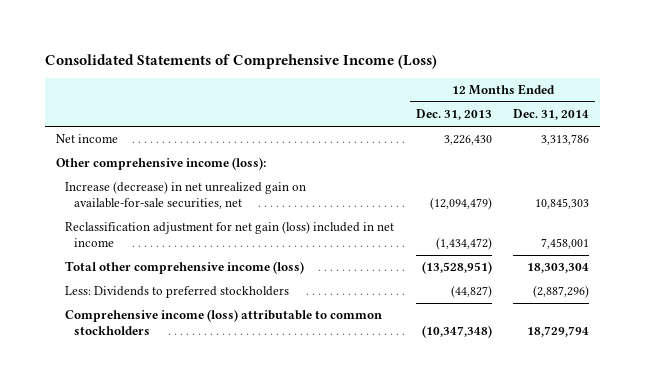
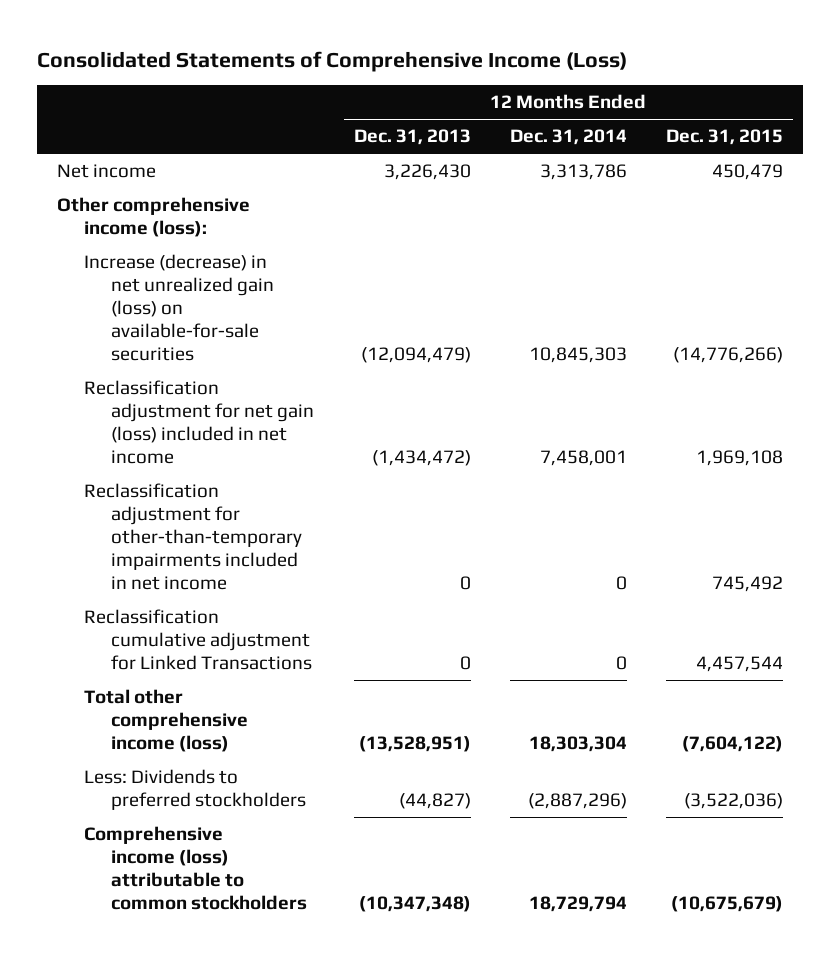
none -> [666,129,784,146] Dec. 31, 2015
[64,181,306,209] Increase (decrease) in net unrealized gain on available-for-sale securities, net -> [84,254,275,361] Increase (decrease) in net unrealized gain (loss) on available-for-sale securities
none -> [84,483,303,590] Reclassification adjustment for other-than-temporary impairments included in net income
none -> [84,609,313,670] Reclassification cumulative adjustment for Linked Transactions

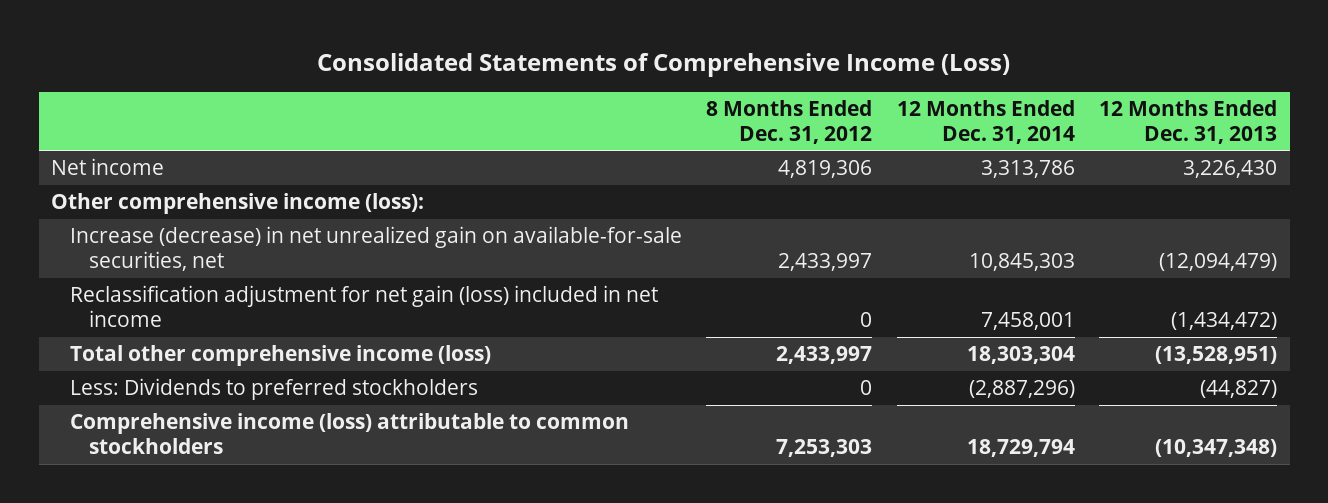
[666,129,784,146] Dec. 31, 2015 -> none
none -> [706,99,873,144] 8 Months Ended Dec. 31, 2012
[84,254,275,361] Increase (decrease) in net unrealized gain (loss) on available-for-sale securities -> [70,226,683,272] Increase (decrease) in net unrealized gain on available-for-sale securities, net
[84,483,303,590] Reclassification adjustment for other-than-temporary impairments included in net income -> none
[84,609,313,670] Reclassification cumulative adjustment for Linked Transactions -> none

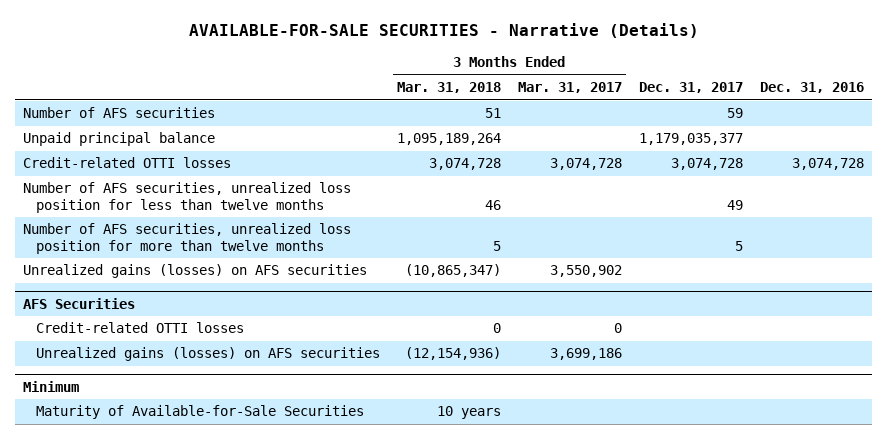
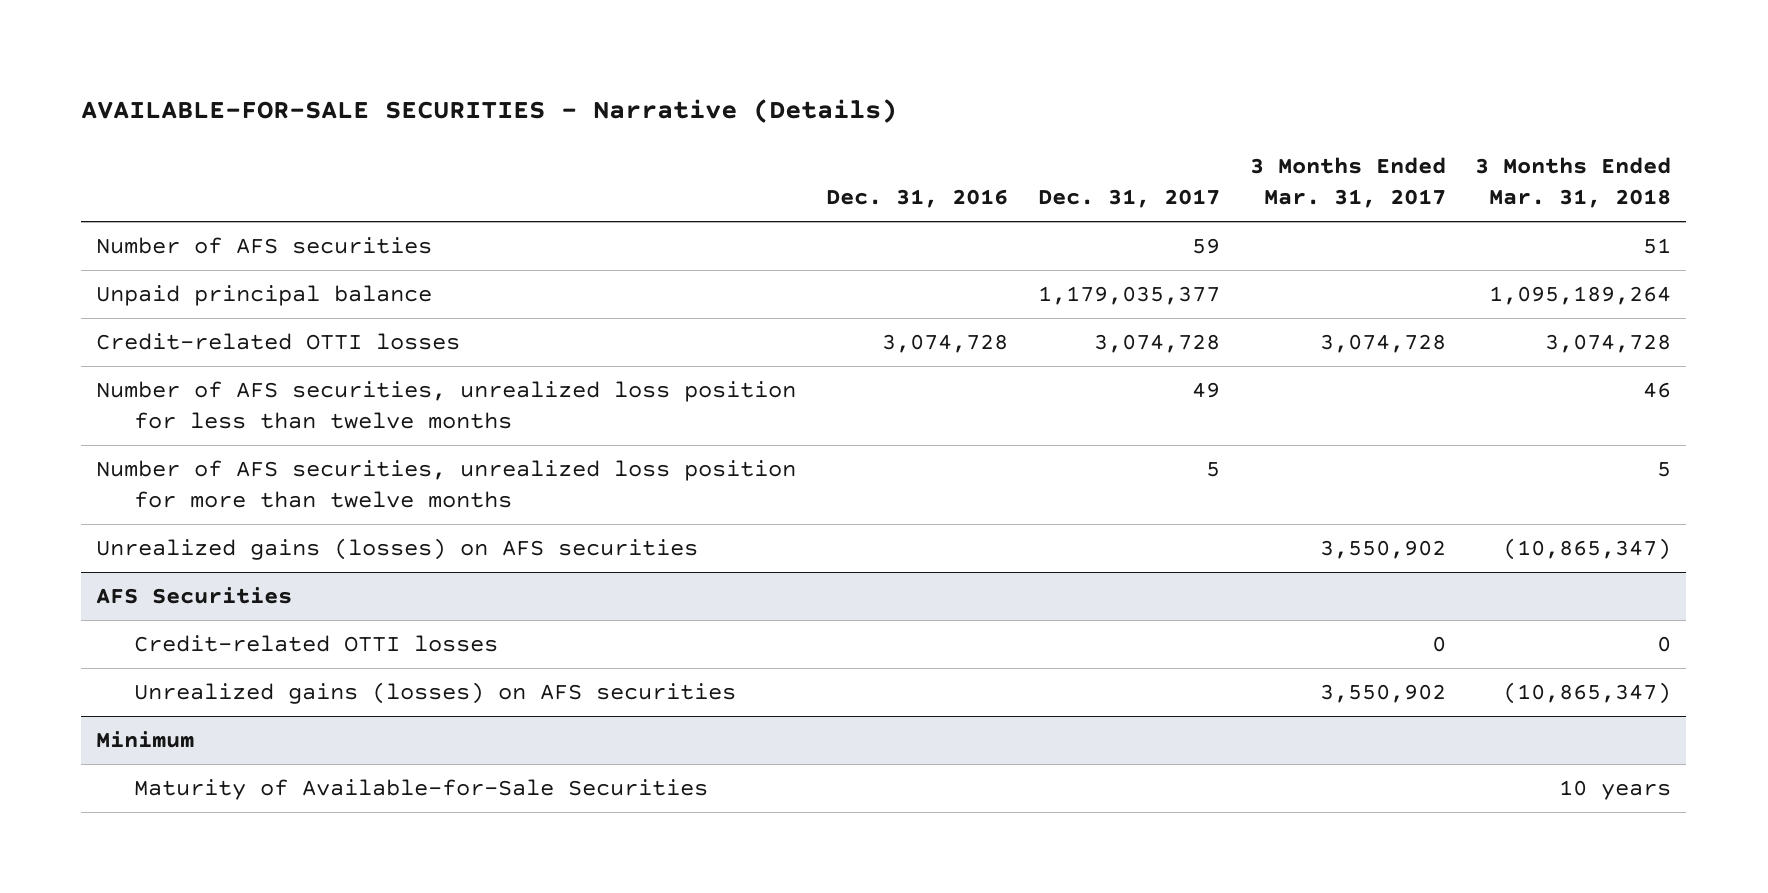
[404,347,501,361] (12,154,936) -> [1503,682,1672,705] (10,865,347)
[549,348,622,361] 3,699,186 -> [1319,684,1446,704] 3,550,902

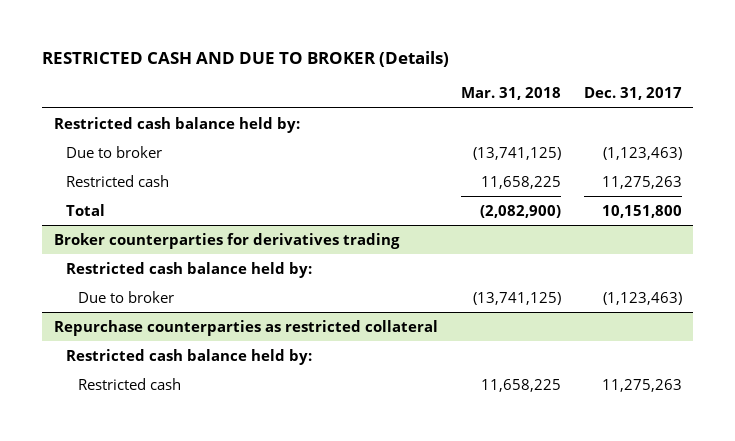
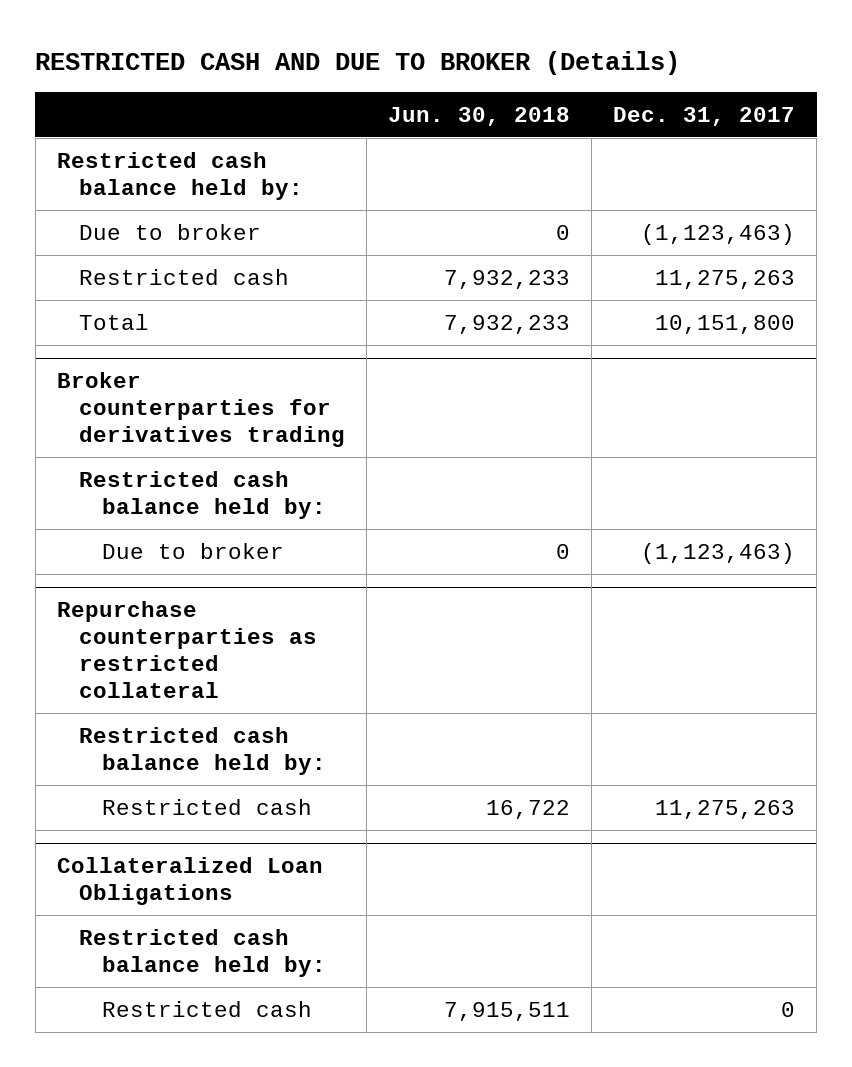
[460,87,561,101] Mar. 31, 2018 -> none
none -> [388,106,571,126] Jun. 30, 2018
none -> [56,857,323,906] Collateralized Loan Obligations
none -> [79,928,326,977] Restricted cash balance held by:
none -> [101,1000,312,1017] Restricted cash

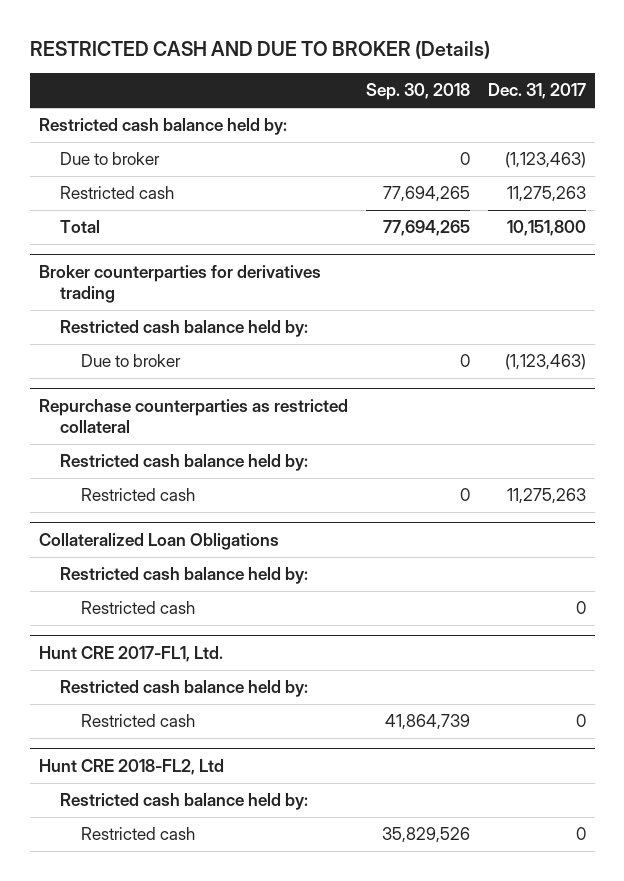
[388,106,571,126] Jun. 30, 2018 -> none
none -> [365,83,470,101] Sep. 30, 2018
none -> [38,645,223,662] Hunt CRE 2017-FL1, Ltd.
none -> [59,680,308,698] Restricted cash balance held by:
none -> [80,714,195,728] Restricted cash
none -> [38,758,224,775] Hunt CRE 2018-FL2, Ltd
none -> [59,793,308,811] Restricted cash balance held by:
none -> [80,827,195,841] Restricted cash

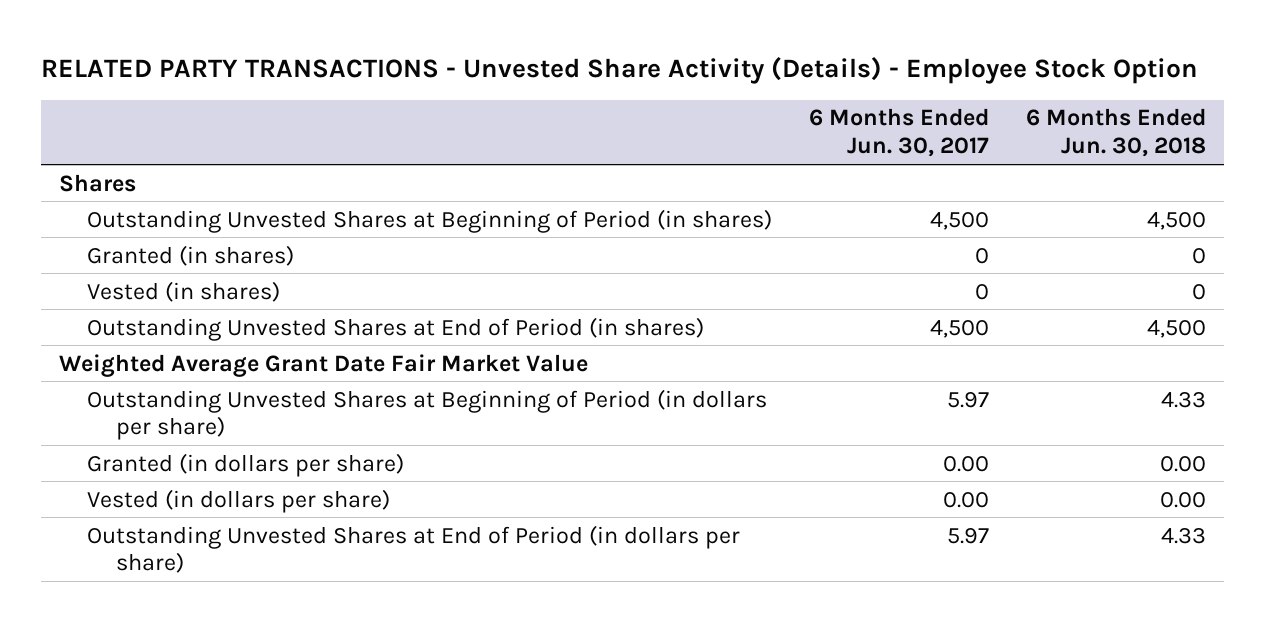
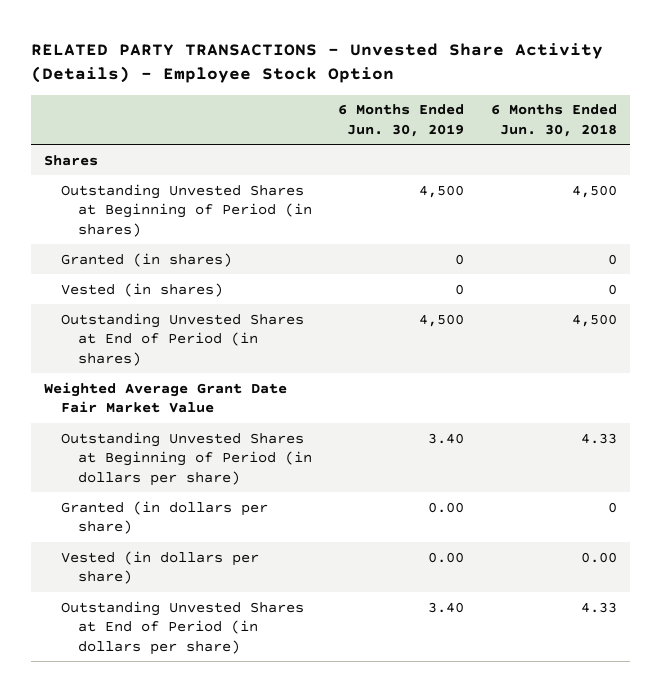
[809,108,990,158] 6 Months Ended Jun. 30, 2017 -> none
none -> [338,104,465,137] 6 Months Ended Jun. 30, 2019
[1159,455,1206,472] 0.00 -> [607,501,617,513] 0

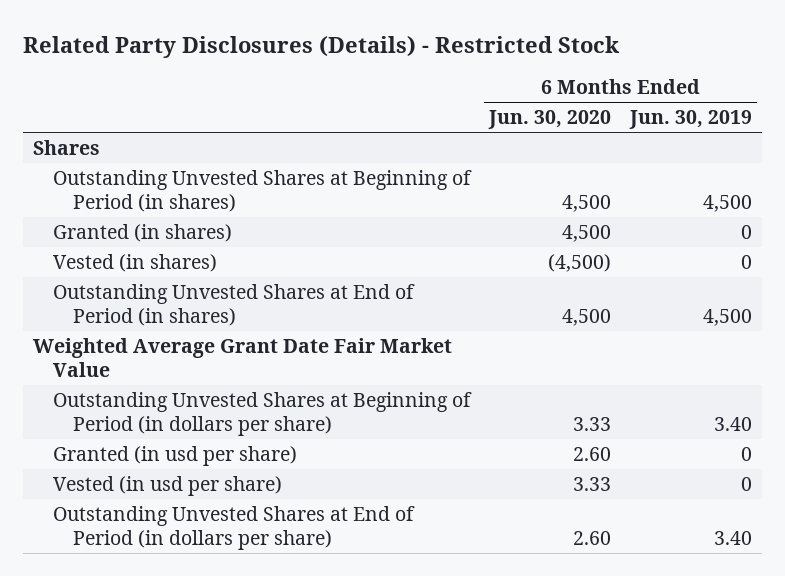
[30,42,603,84] RELATED PARTY TRANSACTIONS - Unvested Share Activity (Details) - Employee Stock Option -> [23,35,620,58] Related Party Disclosures (Details) - Restricted Stock
[490,104,617,137] 6 Months Ended Jun. 30, 2018 -> none
none -> [488,110,612,130] Jun. 30, 2020
[60,500,268,535] Granted (in dollars per share) -> [52,445,297,466] Granted (in usd per share)
[428,501,465,513] 0.00 -> [741,446,753,461] 0
[60,550,259,585] Vested (in dollars per share) -> [52,475,282,496] Vested (in usd per share)
[428,551,465,563] 0.00 -> [741,476,753,491] 0

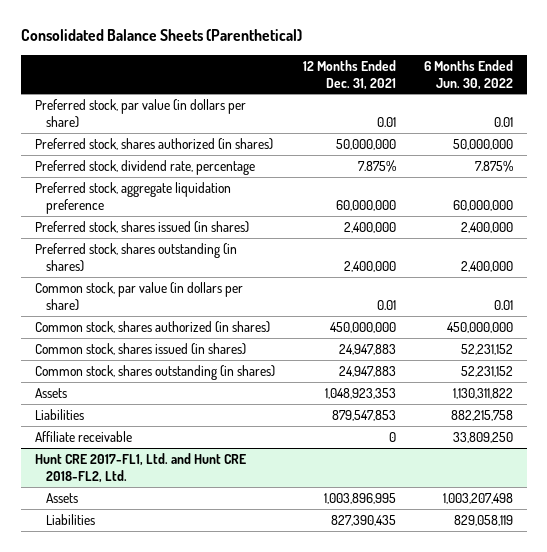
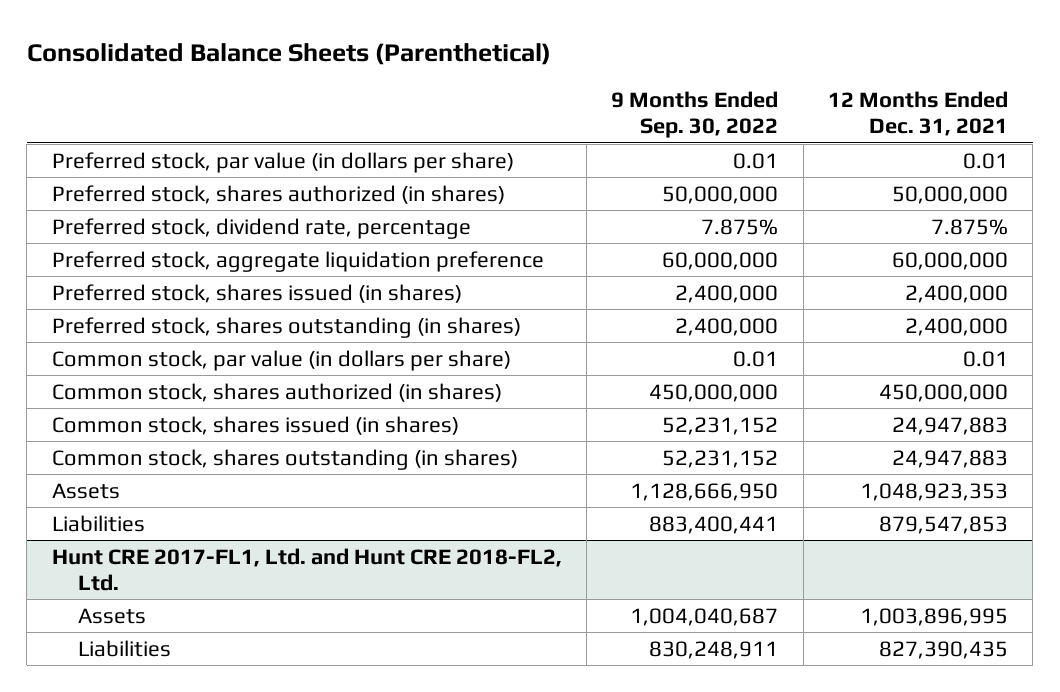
[423,59,513,90] 6 Months Ended Jun. 30, 2022 -> none
none -> [611,91,779,139] 9 Months Ended Sep. 30, 2022
[34,430,132,442] Affiliate receivable -> none

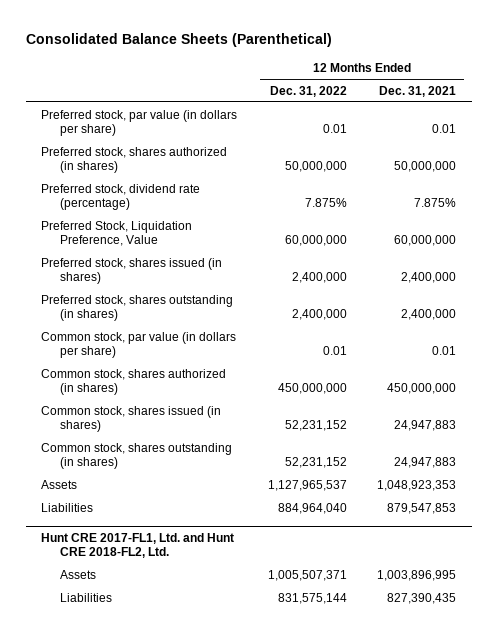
[611,91,779,139] 9 Months Ended Sep. 30, 2022 -> none
none -> [269,85,347,97] Dec. 31, 2022
[51,217,471,239] Preferred stock, dividend rate, percentage -> [40,183,200,210] Preferred stock, dividend rate (percentage)
[51,250,544,272] Preferred stock, aggregate liquidation preference -> [40,220,192,246] Preferred Stock, Liquidation Preference, Value

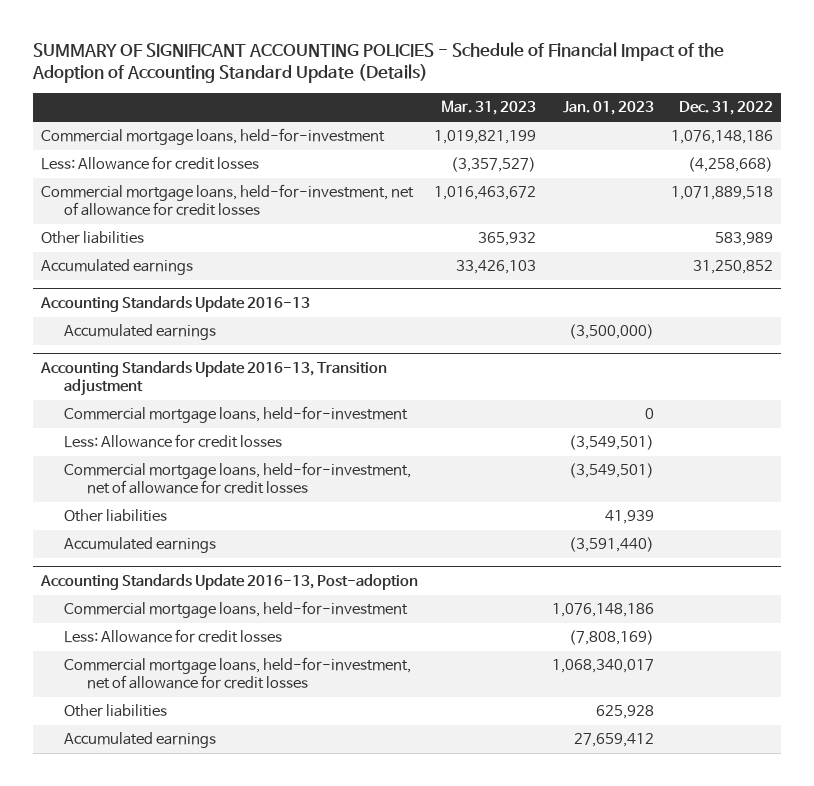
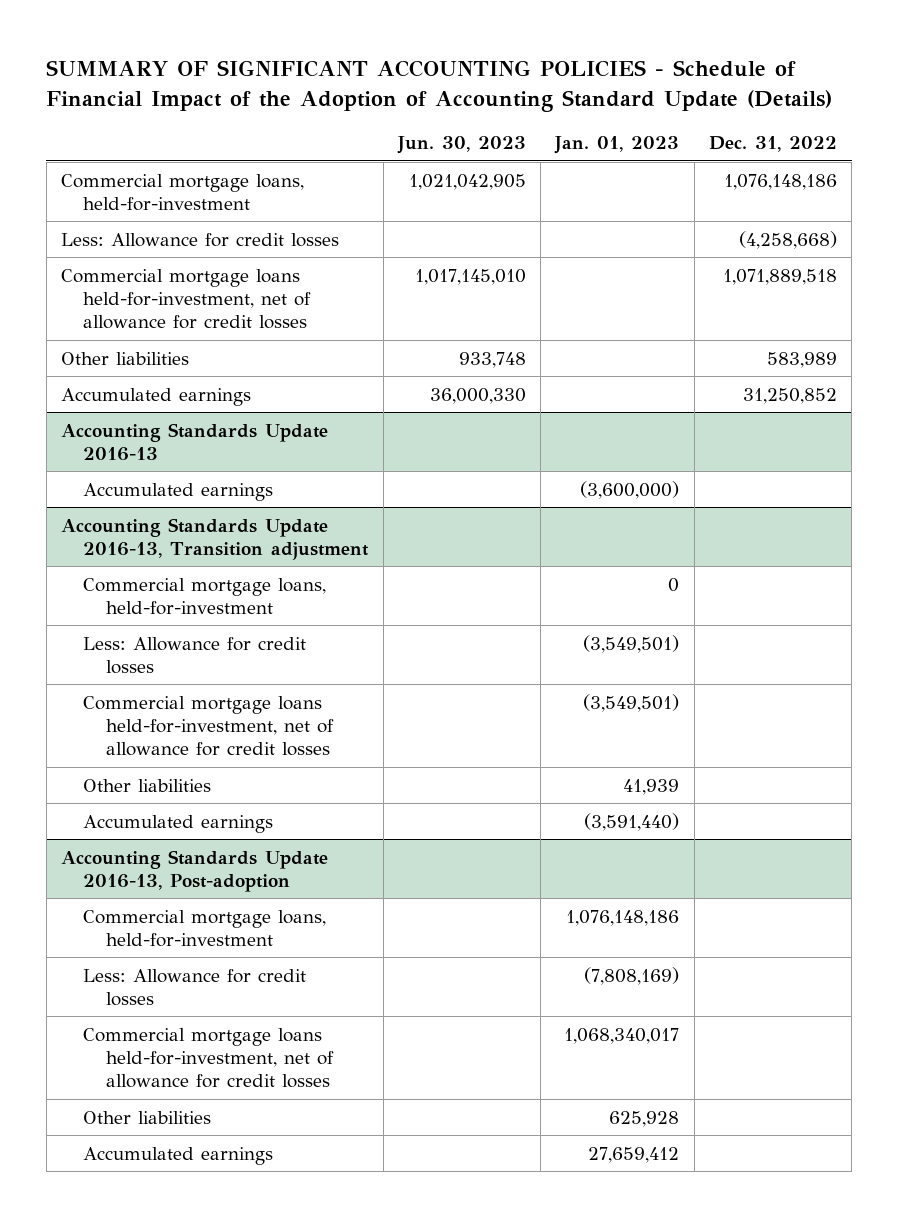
[441,100,537,116] Mar. 31, 2023 -> none
none -> [396,136,526,155] Jun. 30, 2023
[40,184,414,216] Commercial mortgage loans, held-for-investment, net of allowance for credit losses -> [60,268,312,330] Commercial mortgage loans held-for-investment, net of allowance for credit losses
[569,324,655,340] (3,500,000) -> [580,480,680,499] (3,600,000)
[64,462,412,494] Commercial mortgage loans, held-for-investment, net of allowance for credit losses -> [83,695,335,757] Commercial mortgage loans held-for-investment, net of allowance for credit losses
[64,657,412,689] Commercial mortgage loans, held-for-investment, net of allowance for credit losses -> [83,1027,335,1089] Commercial mortgage loans held-for-investment, net of allowance for credit losses

